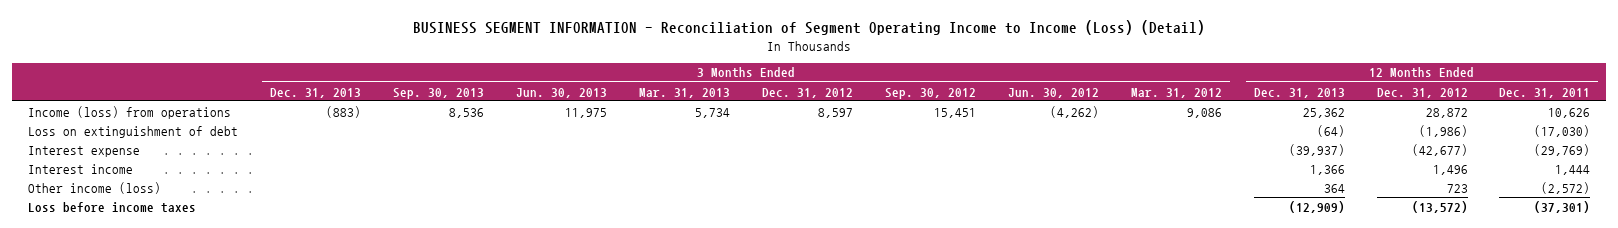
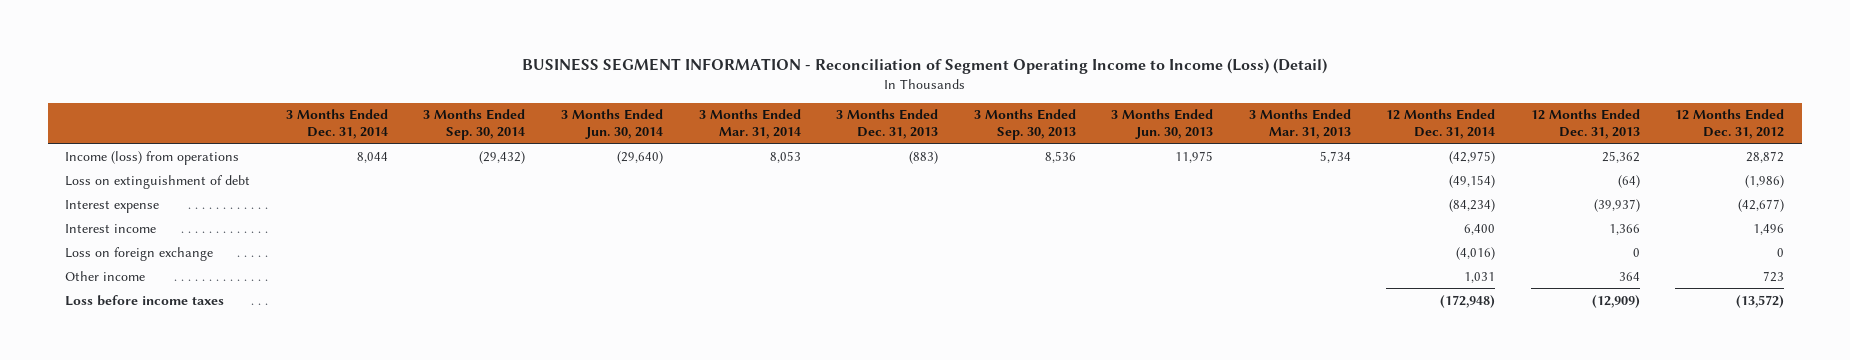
[761,87,853,98] Dec. 31, 2012 -> none
[884,87,976,99] Sep. 30, 2012 -> none
[1007,87,1099,98] Jun. 30, 2012 -> none
[1130,87,1222,98] Mar. 31, 2012 -> none
[1499,87,1591,98] Dec. 31, 2011 -> none
none -> [285,109,388,139] 3 Months Ended Dec. 31, 2014
none -> [423,109,526,140] 3 Months Ended Sep. 30, 2014
none -> [560,109,663,139] 3 Months Ended Jun. 30, 2014
none -> [698,109,801,139] 3 Months Ended Mar. 31, 2014
none -> [1386,109,1496,139] 12 Months Ended Dec. 31, 2014
none -> [65,246,214,261] Loss on foreign exchange
[27,181,161,194] Other income (loss) -> [65,270,146,281] Other income

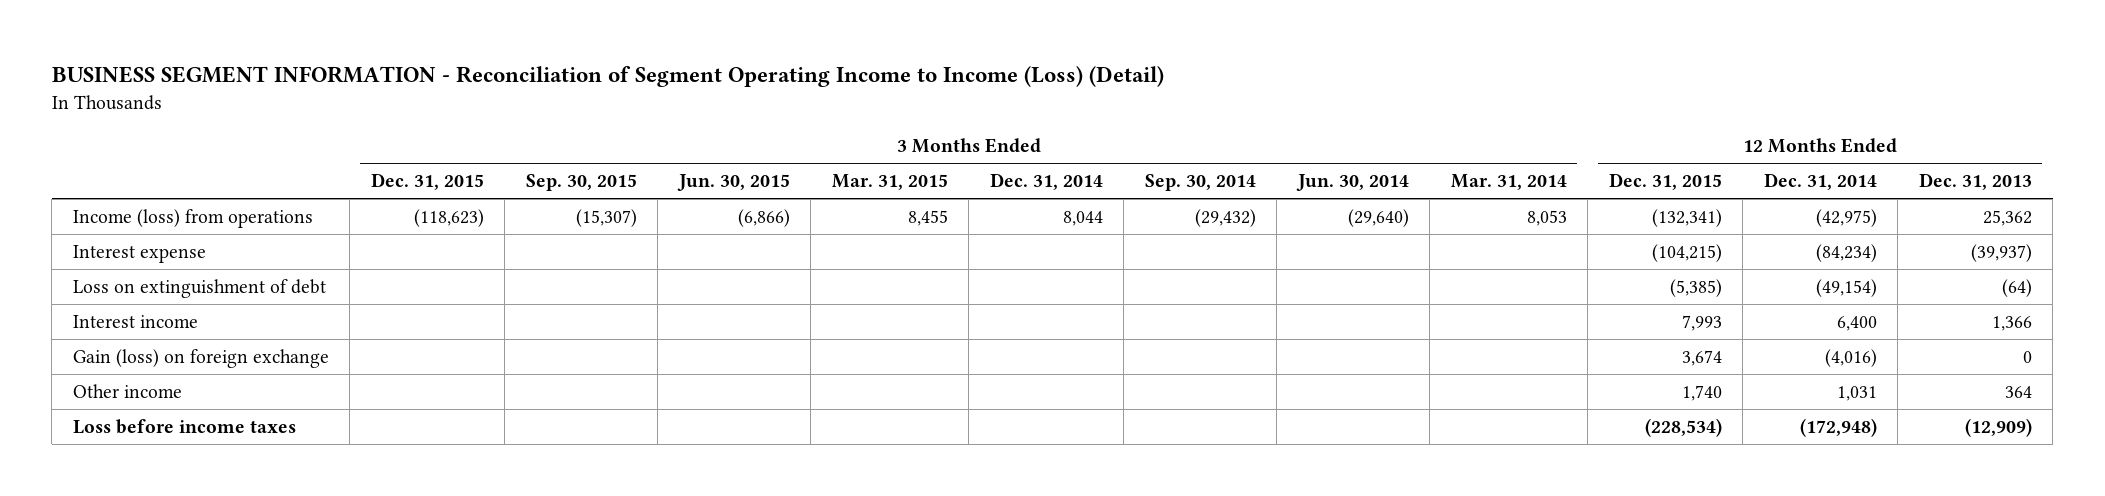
[836,109,939,139] 3 Months Ended Dec. 31, 2013 -> none
[973,109,1076,140] 3 Months Ended Sep. 30, 2013 -> none
[1111,109,1214,139] 3 Months Ended Jun. 30, 2013 -> none
[1248,109,1351,139] 3 Months Ended Mar. 31, 2013 -> none
[1675,109,1785,139] 12 Months Ended Dec. 31, 2012 -> none
none -> [370,173,484,191] Dec. 31, 2015
none -> [525,174,637,192] Sep. 30, 2015
none -> [676,174,790,192] Jun. 30, 2015
none -> [831,174,948,191] Mar. 31, 2015
none -> [1608,173,1722,191] Dec. 31, 2015
[65,174,251,189] Loss on extinguishment of debt -> [72,278,326,298] Loss on extinguishment of debt
[65,246,214,261] Loss on foreign exchange -> [72,348,329,368] Gain (loss) on foreign exchange

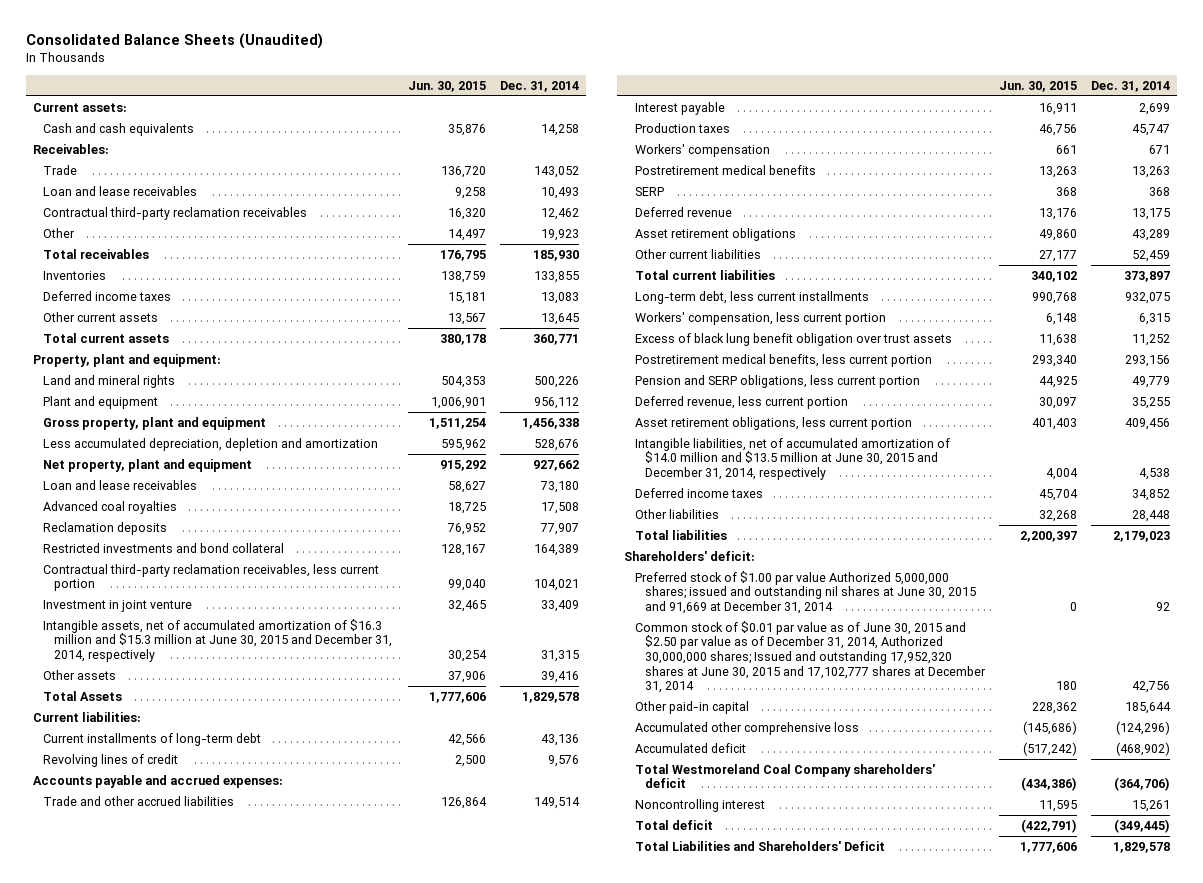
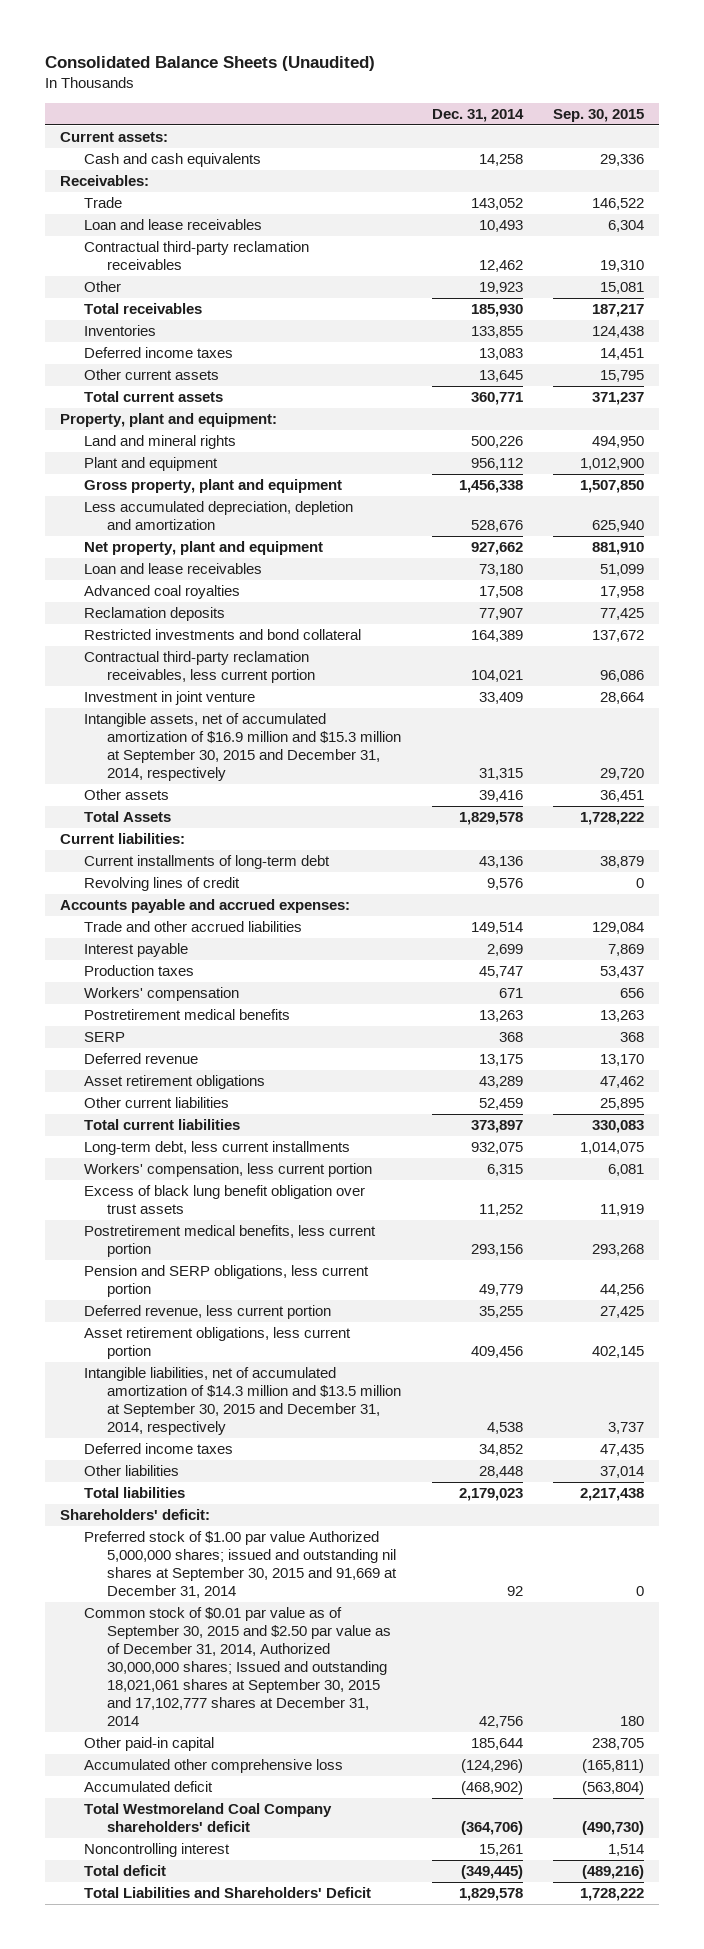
[407,80,486,92] Jun. 30, 2015 -> none
none -> [552,108,644,122] Sep. 30, 2015
[43,618,392,663] Intangible assets, net of accumulated amortization of $16.3 million and $15.3 million at June 30, 2015 and December 31, 2014, respectively -> [83,713,402,781] Intangible assets, net of accumulated amortization of $16.9 million and $15.3 million at September 30, 2015 and December 31, 2014, respectively
[634,437,950,481] Intangible liabilities, net of accumulated amortization of $14.0 million and $13.5 million at June 30, 2015 and December 31, 2014, respectively -> [83,1367,402,1435] Intangible liabilities, net of accumulated amortization of $14.3 million and $13.5 million at September 30, 2015 and December 31, 2014, respectively
[634,570,977,615] Preferred stock of $1.00 par value Authorized 5,000,000 shares; issued and outstanding nil shares at June 30, 2015 and 91,669 at December 31, 2014 -> [83,1531,398,1598] Preferred stock of $1.00 par value Authorized 5,000,000 shares; issued and outstanding nil shares at September 30, 2015 and 91,669 at December 31, 2014
[634,620,987,694] Common stock of $0.01 par value as of June 30, 2015 and $2.50 par value as of December 31, 2014, Authorized 30,000,000 shares; Issued and outstanding 17,952,320 shares at June 30, 2015 and 17,102,777 shares at December 31, 2014 -> [83,1607,392,1726] Common stock of $0.01 par value as of September 30, 2015 and $2.50 par value as of December 31, 2014, Authorized 30,000,000 shares; Issued and outstanding 18,021,061 shares at September 30, 2015 and 17,102,777 shares at December 31, 2014

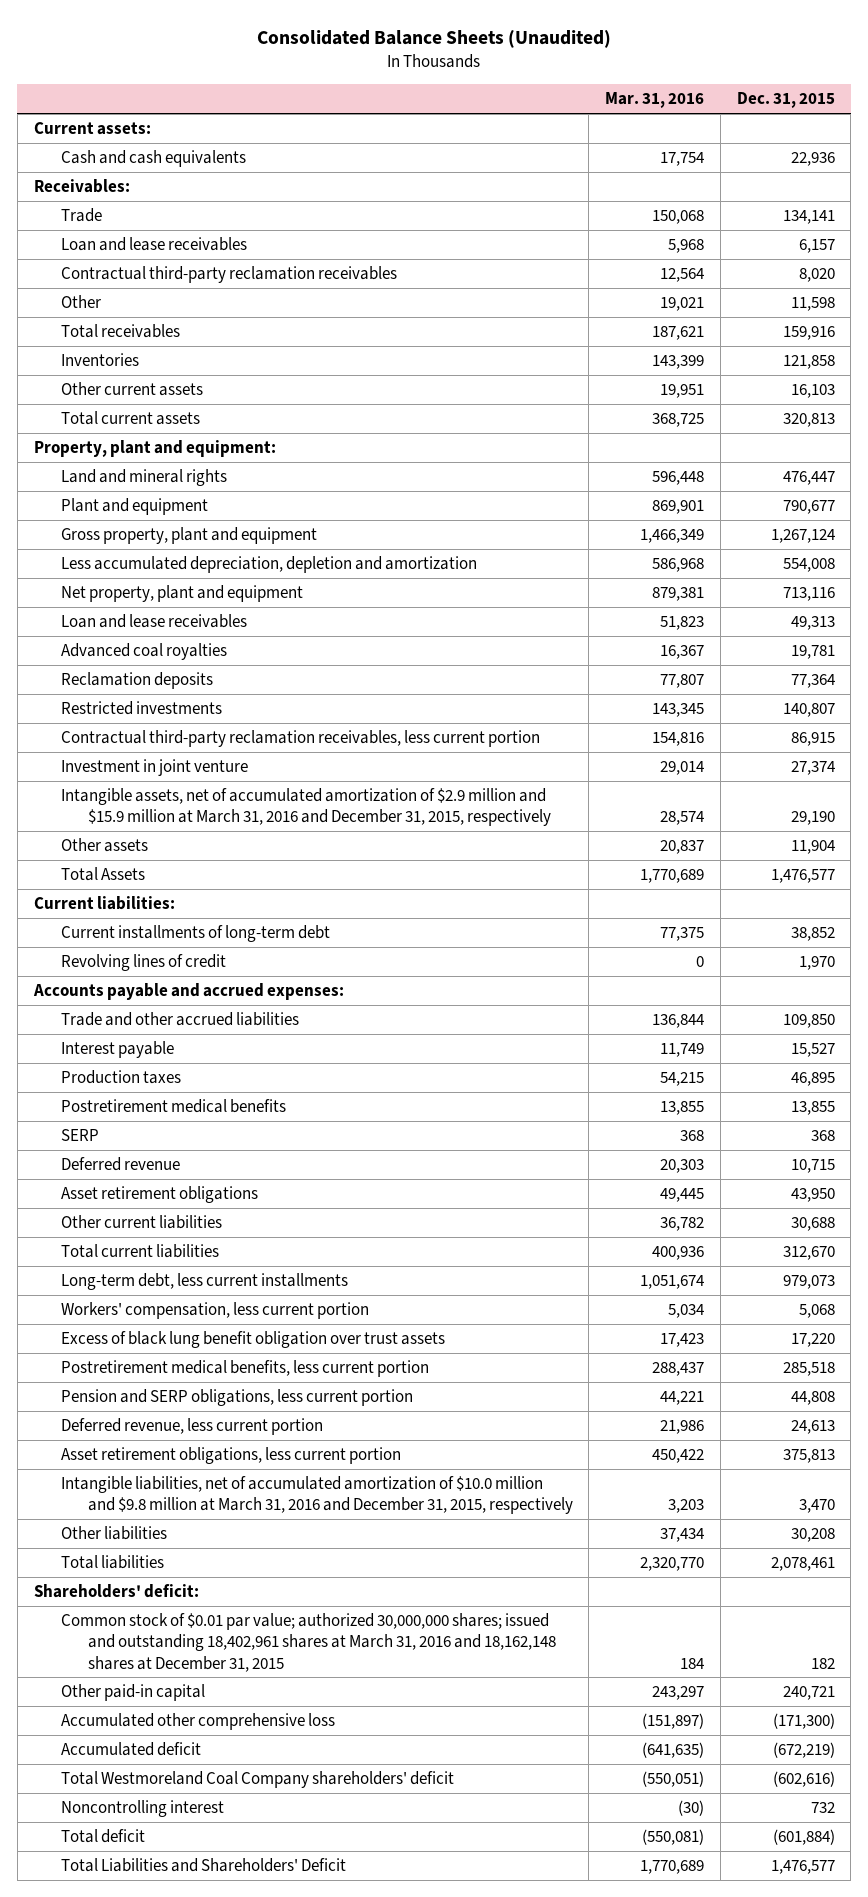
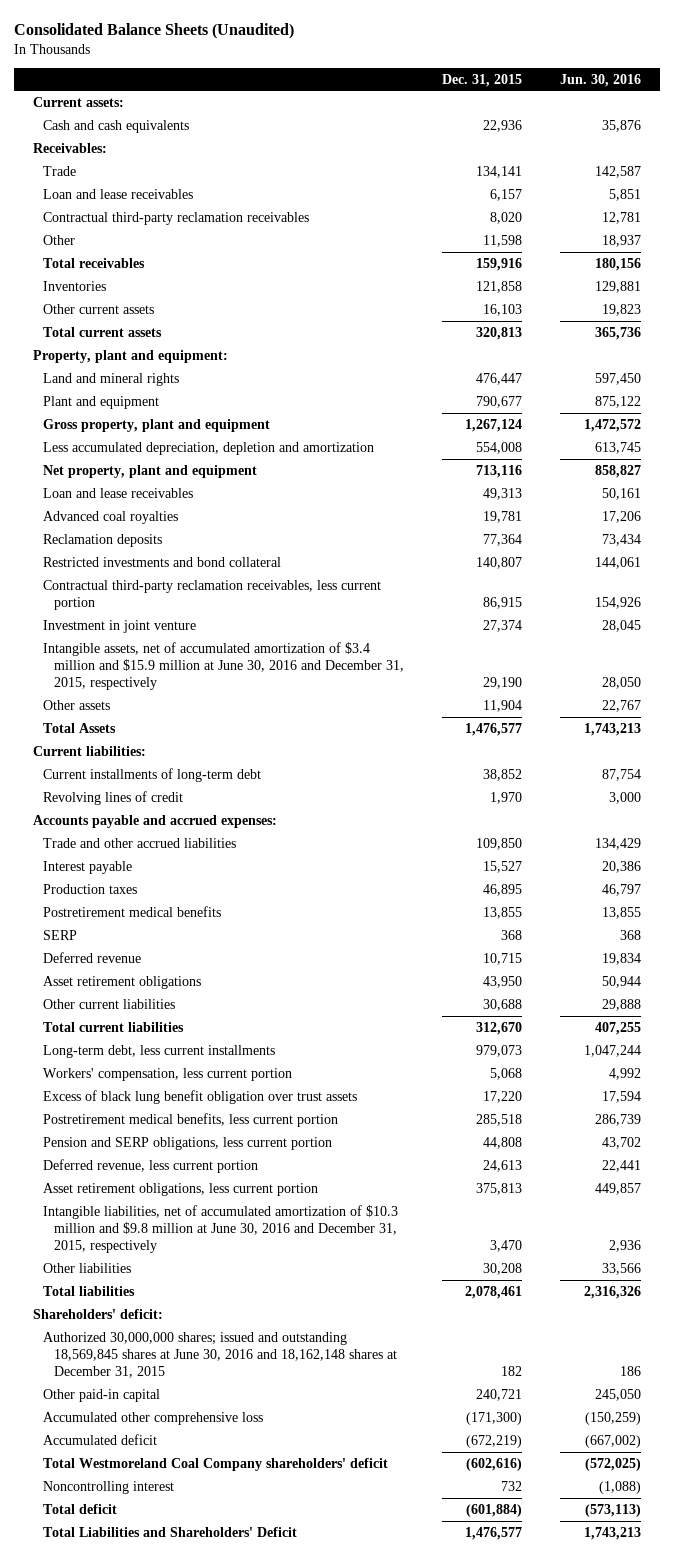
[605,92,705,109] Mar. 31, 2016 -> none
none -> [559,73,641,87] Jun. 30, 2016
[60,701,222,716] Restricted investments -> [43,556,282,567] Restricted investments and bond collateral
[60,788,551,827] Intangible assets, net of accumulated amortization of $2.9 million and $15.9 million at March 31, 2016 and December 31, 2015, respectively -> [43,641,404,691] Intangible assets, net of accumulated amortization of $3.4 million and $15.9 million at June 30, 2016 and December 31, 2015, respectively
[60,1476,573,1515] Intangible liabilities, net of accumulated amortization of $10.0 million and $9.8 million at March 31, 2016 and December 31, 2015, respectively -> [43,1204,399,1254] Intangible liabilities, net of accumulated amortization of $10.3 million and $9.8 million at June 30, 2016 and December 31, 2015, respectively
[60,1613,556,1672] Common stock of $0.01 par value; authorized 30,000,000 shares; issued and outstanding 18,402,961 shares at March 31, 2016 and 18,162,148 shares at December 31, 2015 -> [43,1331,397,1379] Authorized 30,000,000 shares; issued and outstanding 18,569,845 shares at June 30, 2016 and 18,162,148 shares at December 31, 2015

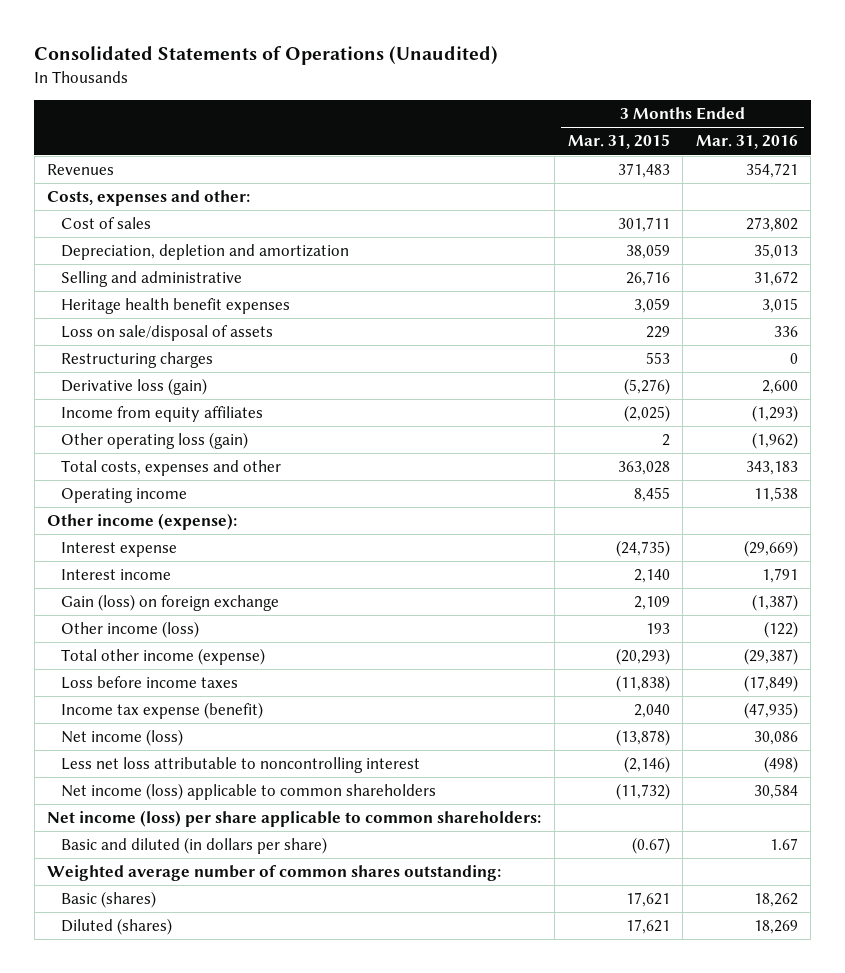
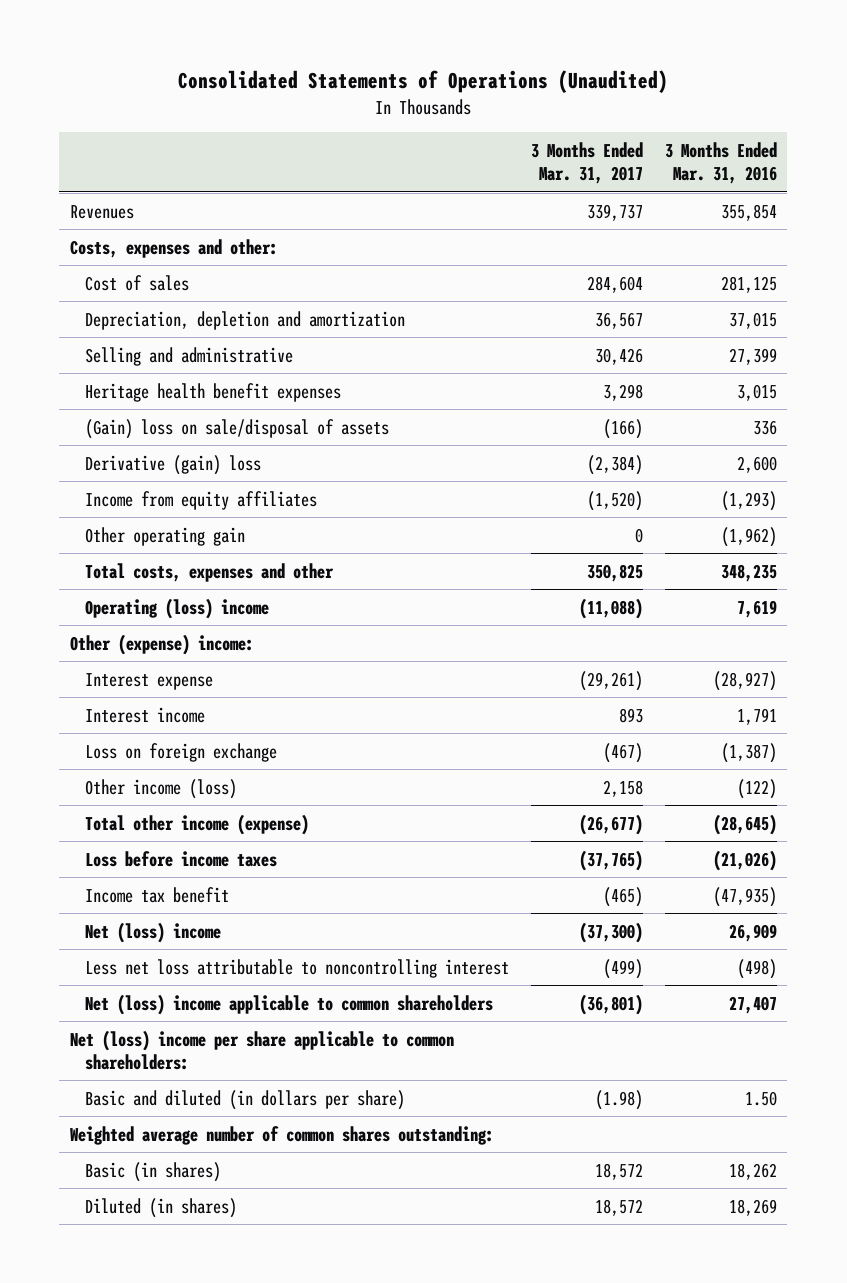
[567,134,670,150] Mar. 31, 2015 -> none
none -> [530,141,643,185] 3 Months Ended Mar. 31, 2017
[745,163,798,179] 354,721 -> [720,203,777,221] 355,854
[745,217,798,233] 273,802 -> [720,275,777,293] 281,125
[753,244,798,260] 35,013 -> [728,311,777,329] 37,015
[753,271,798,287] 31,672 -> [728,347,777,365] 27,399
[60,352,213,369] Restructuring charges -> none
[60,325,273,342] Loss on sale/disposal of assets -> [85,418,390,439] (Gain) loss on sale/disposal of assets
[60,378,207,396] Derivative loss (gain) -> [85,454,262,475] Derivative (gain) loss
[60,432,248,450] Other operating loss (gain) -> [85,526,246,546] Other operating gain
[745,461,798,476] 343,183 -> [720,563,777,582] 348,235
[60,488,187,504] Operating income -> [85,597,270,619] Operating (loss) income
[753,487,798,503] 11,538 -> [736,599,777,618] 7,619
[47,513,238,531] Other income (expense): -> [70,633,255,655] Other (expense) income:
[743,540,798,558] (29,669) -> [712,670,777,691] (28,927)
[60,594,279,612] Gain (loss) on foreign exchange -> [85,742,278,762] Loss on foreign exchange
[743,648,798,666] (29,387) -> [712,813,777,835] (28,645)
[743,675,798,693] (17,849) -> [712,849,777,871] (21,026)
[60,702,263,720] Income tax expense (benefit) -> [85,886,230,903] Income tax benefit
[60,729,183,747] Net income (loss) -> [85,921,222,943] Net (loss) income
[753,731,798,746] 30,086 -> [728,923,777,942] 26,909
[60,783,436,801] Net income (loss) applicable to common shareholders -> [85,993,494,1015] Net (loss) income applicable to common shareholders
[753,784,798,800] 30,584 -> [728,995,777,1014] 27,407
[47,810,542,828] Net income (loss) per share applicable to common shareholders: -> [70,1029,455,1070] Net (loss) income per share applicable to common shareholders:
[769,838,798,851] 1.67 -> [744,1090,777,1106] 1.50
[60,891,156,909] Basic (shares) -> [85,1161,222,1182] Basic (in shares)
[60,918,172,936] Diluted (shares) -> [85,1197,238,1218] Diluted (in shares)

